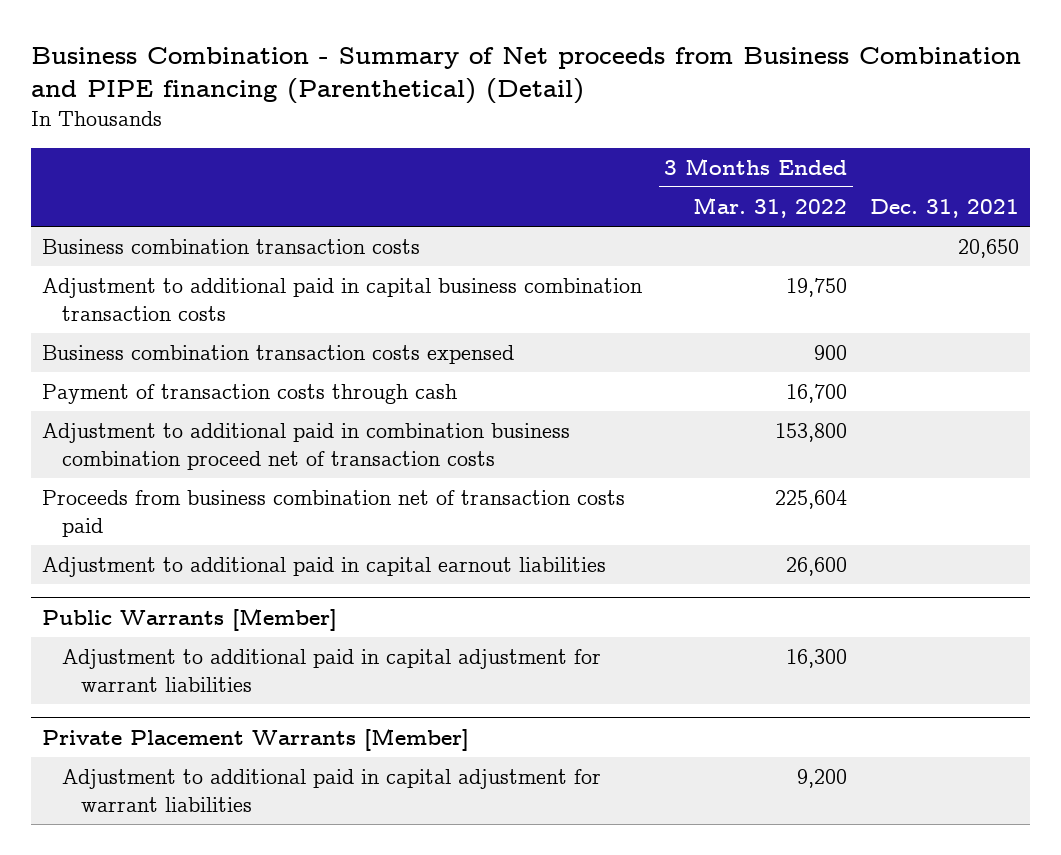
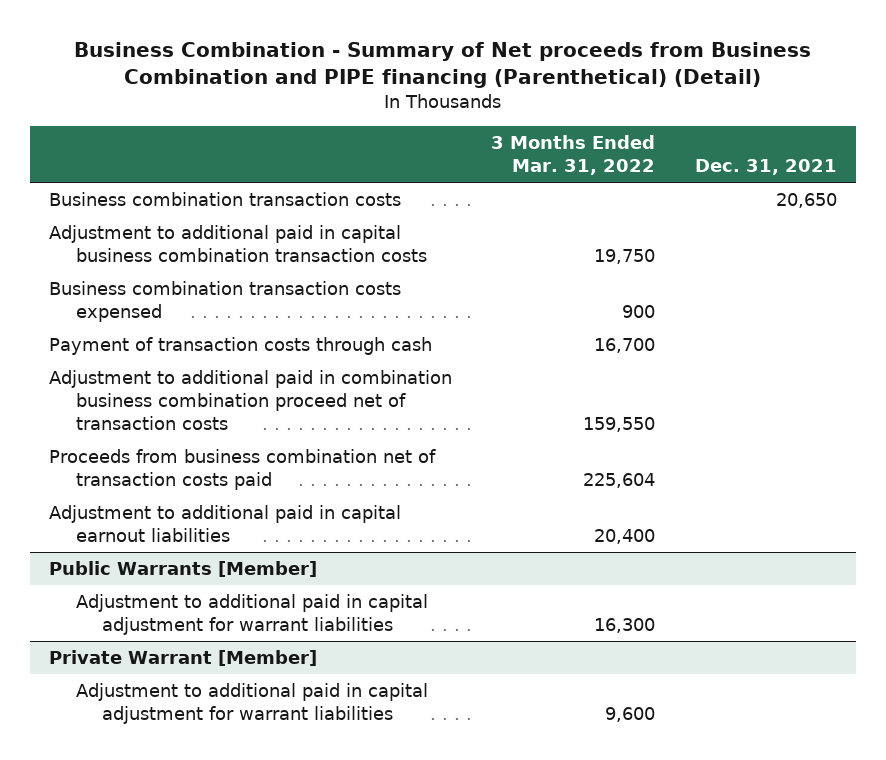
[775,422,848,442] 153,800 -> [583,416,656,432] 159,550
[786,556,848,576] 26,600 -> [594,528,656,544] 20,400
[42,727,470,751] Private Placement Warrants [Member] -> [49,650,318,667] Private Warrant [Member]
[797,768,848,788] 9,200 -> [605,706,656,722] 9,600

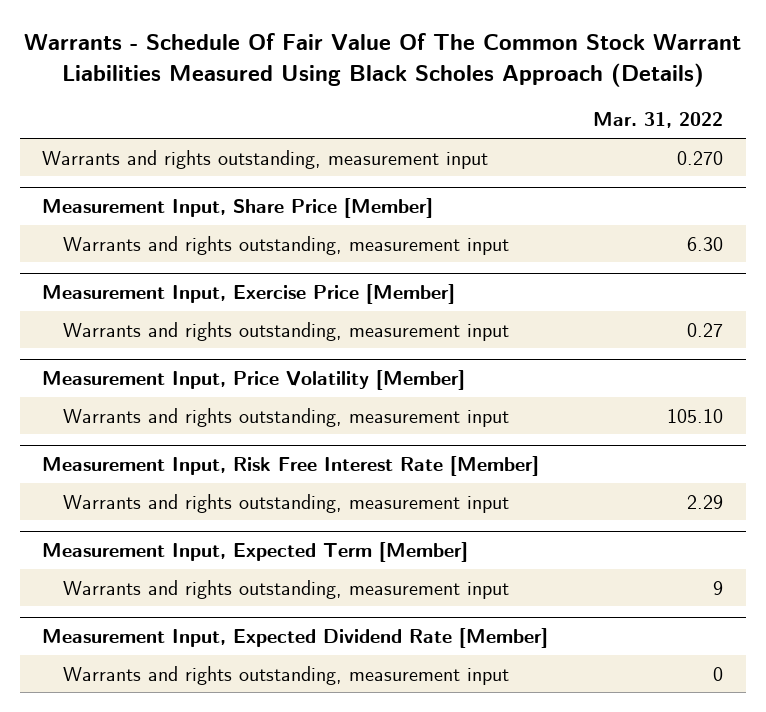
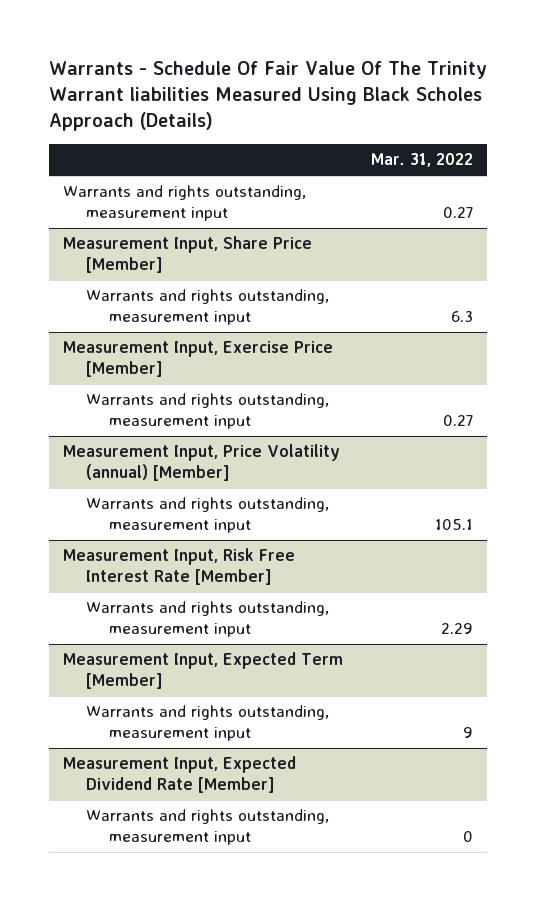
[23,33,741,88] Warrants - Schedule Of Fair Value Of The Common Stock Warrant Liabilities Measured Using Black Scholes Approach (Details) -> [48,61,487,132] Warrants - Schedule Of Fair Value Of The Trinity Warrant liabilities Measured Using Black Scholes Approach (Details)
[677,150,724,165] 0.270 -> [443,207,474,219] 0.27
[687,236,724,251] 6.30 -> [451,311,474,323] 6.3
[42,370,466,391] Measurement Input, Price Volatility [Member] -> [63,444,341,482] Measurement Input, Price Volatility (annual) [Member]
[667,408,724,423] 105.10 -> [435,519,474,531] 105.1

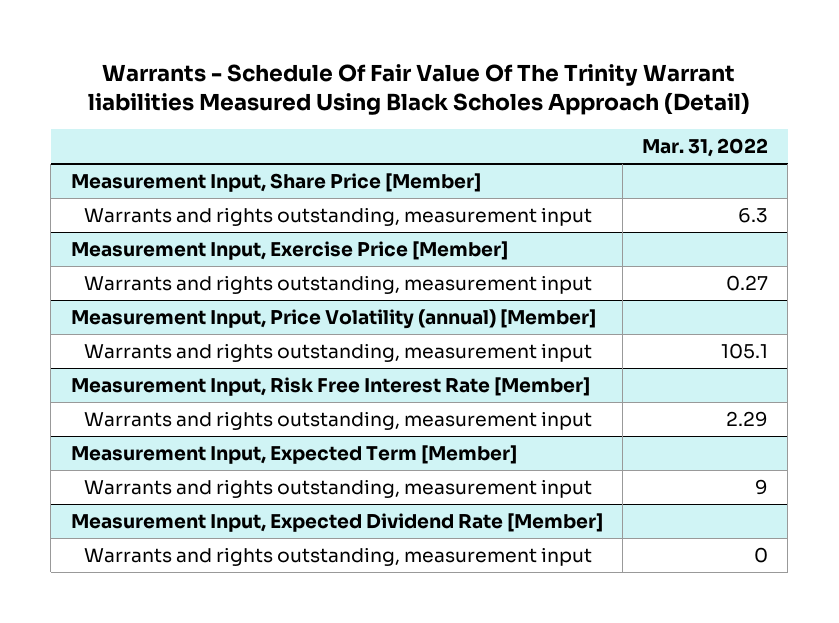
[48,61,487,132] Warrants - Schedule Of Fair Value Of The Trinity Warrant liabilities Measured Using Black Scholes Approach (Details) -> [88,63,751,116] Warrants - Schedule Of Fair Value Of The Trinity Warrant liabilities Measured Using Black Scholes Approach (Detail)
[63,185,307,222] Warrants and rights outstanding, measurement input -> none

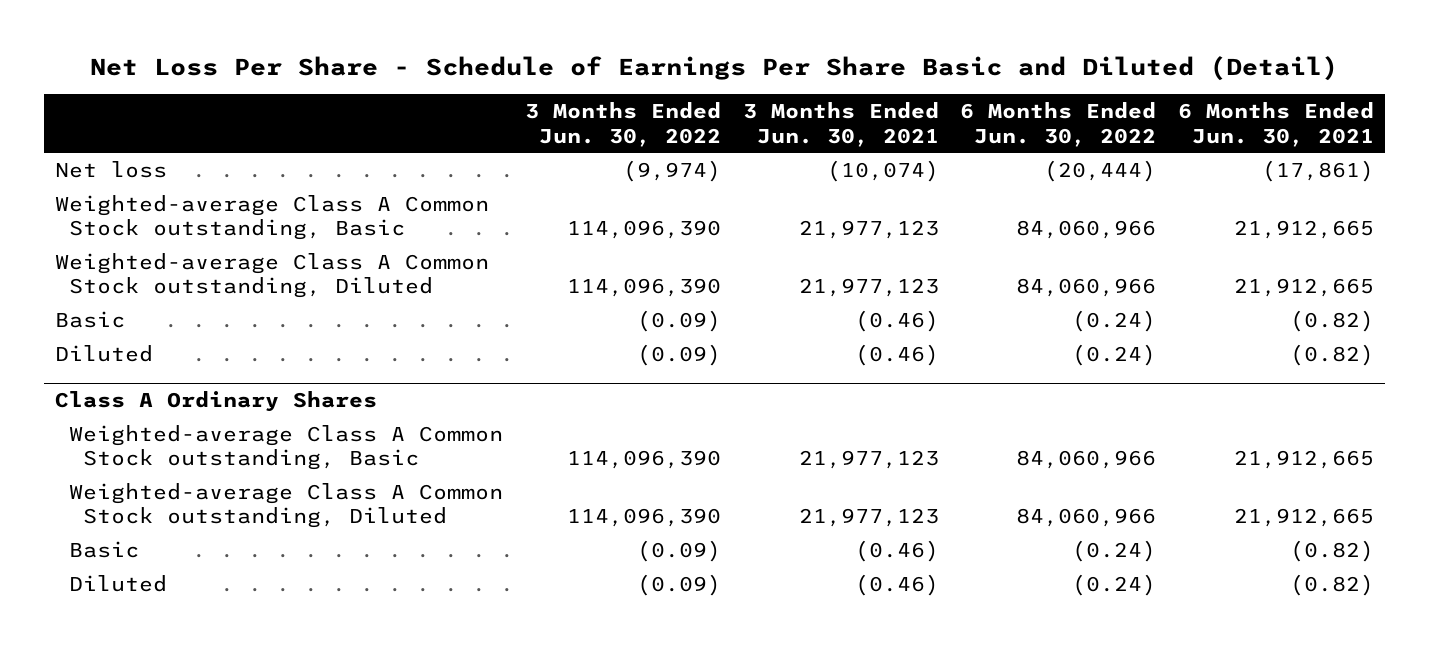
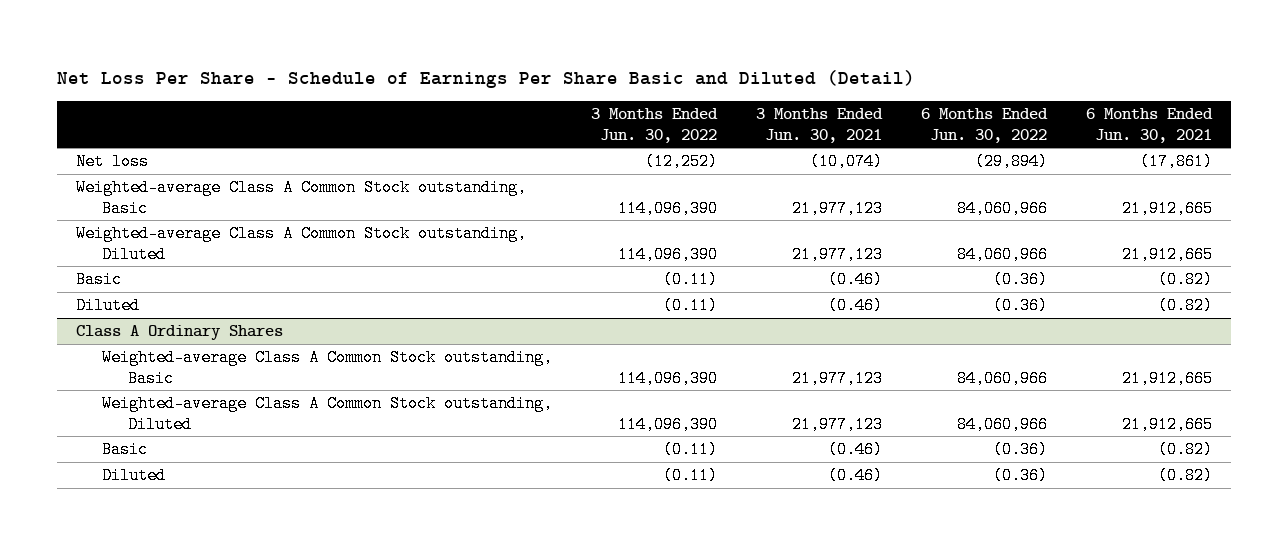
[622,159,721,182] (9,974) -> [645,153,719,171] (12,252)
[1044,159,1157,182] (20,444) -> [974,153,1048,171] (29,894)
[636,309,721,332] (0.09) -> [663,271,719,289] (0.11)
[1072,309,1157,332] (0.24) -> [992,271,1048,289] (0.36)
[636,343,721,366] (0.09) -> [663,297,719,315] (0.11)
[1072,343,1157,366] (0.24) -> [992,297,1048,315] (0.36)
[636,539,721,562] (0.09) -> [663,441,719,459] (0.11)
[1072,539,1157,562] (0.24) -> [992,441,1048,459] (0.36)
[636,573,721,596] (0.09) -> [663,467,719,485] (0.11)
[1072,573,1157,596] (0.24) -> [992,467,1048,485] (0.36)

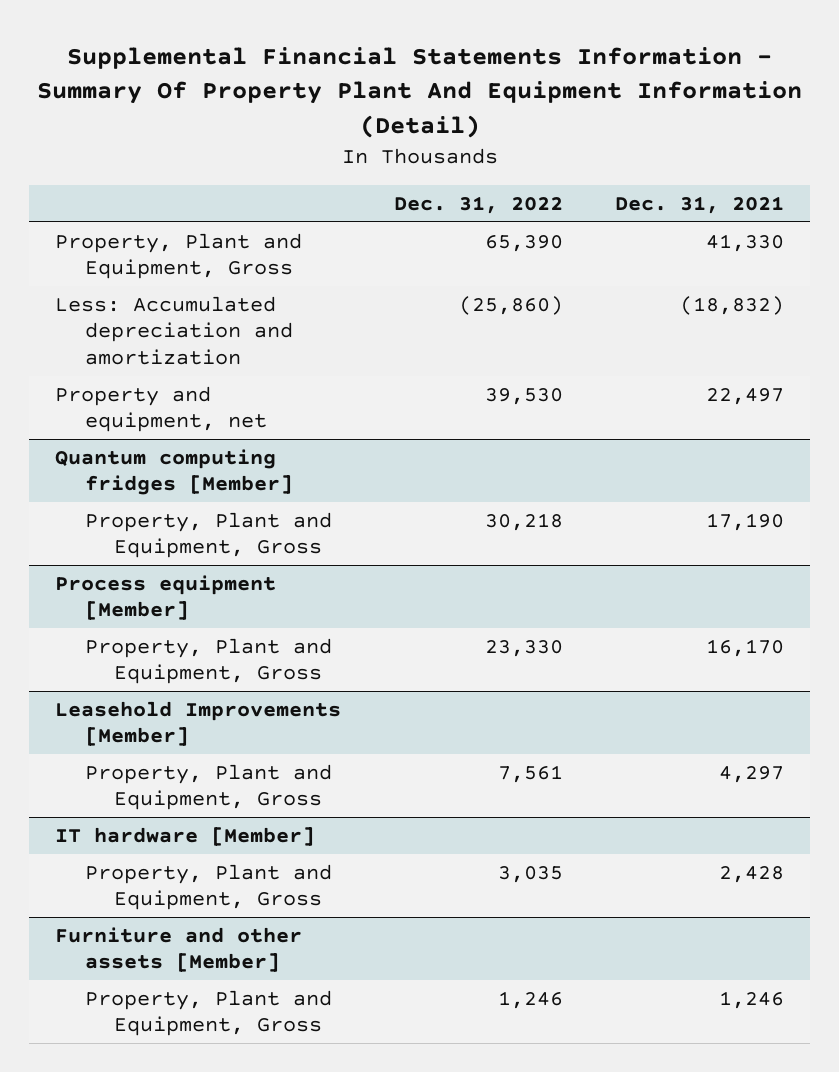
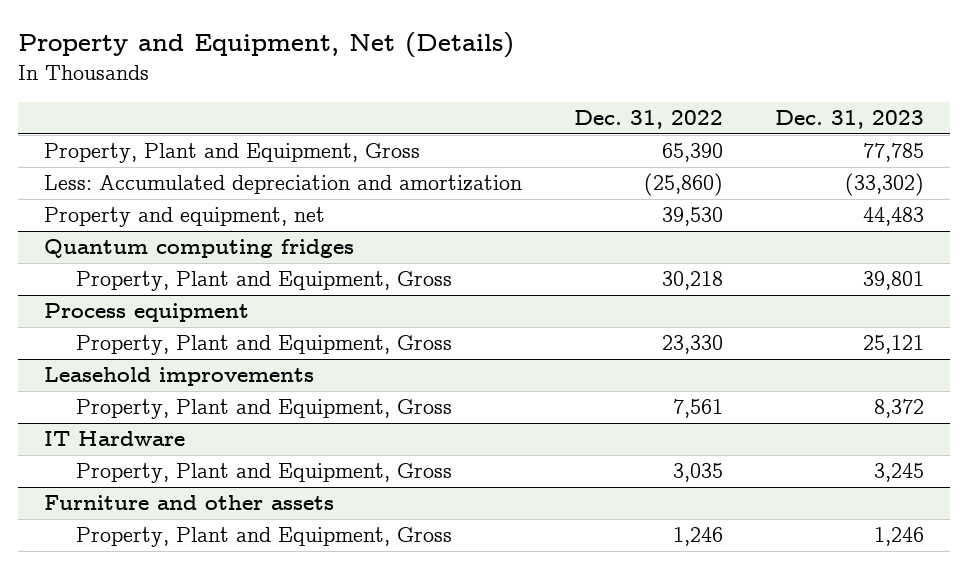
[36,46,802,138] Supplemental Financial Statements Information - Summary Of Property Plant And Equipment Information (Detail) -> [18,32,515,59] Property and Equipment, Net (Details)
[614,195,784,214] Dec. 31, 2021 -> none
none -> [775,110,925,130] Dec. 31, 2023
[55,448,293,496] Quantum computing fridges [Member] -> [44,239,355,259] Quantum computing fridges
[55,574,277,621] Process equipment [Member] -> [44,303,250,323] Process equipment
[55,700,342,747] Leasehold Improvements [Member] -> [44,367,315,387] Leasehold improvements
[55,826,316,846] IT hardware [Member] -> [44,431,186,447] IT Hardware
[55,926,303,973] Furniture and other assets [Member] -> [44,495,335,511] Furniture and other assets

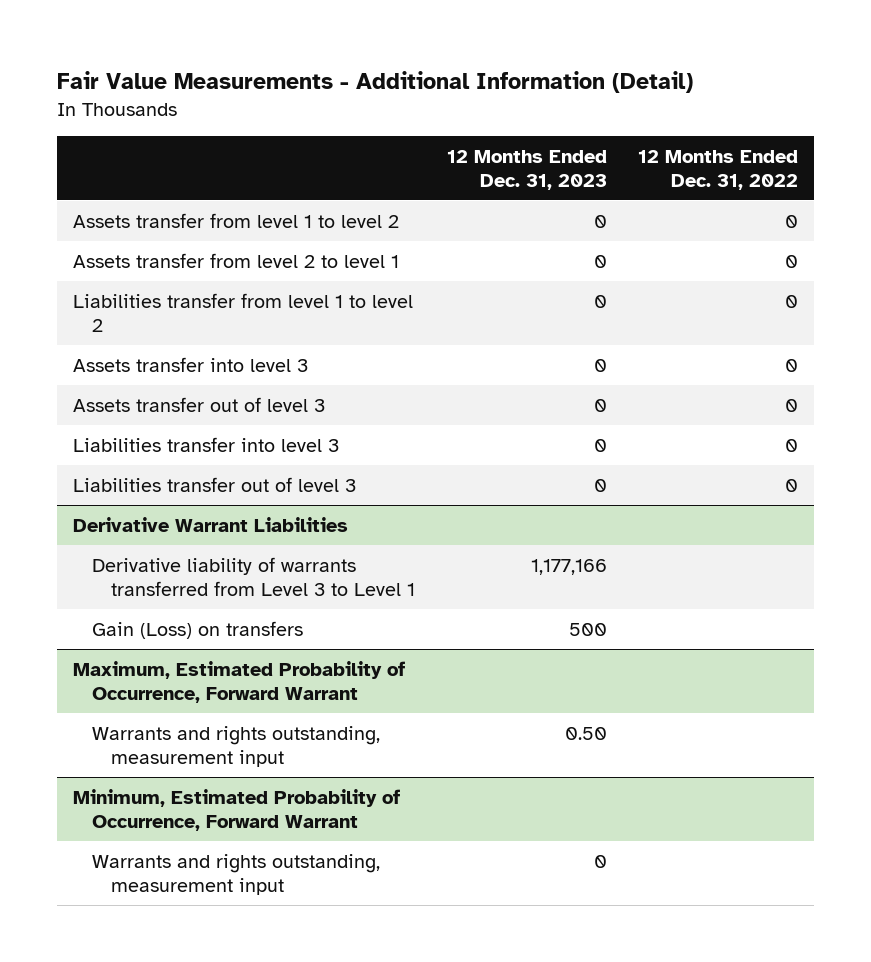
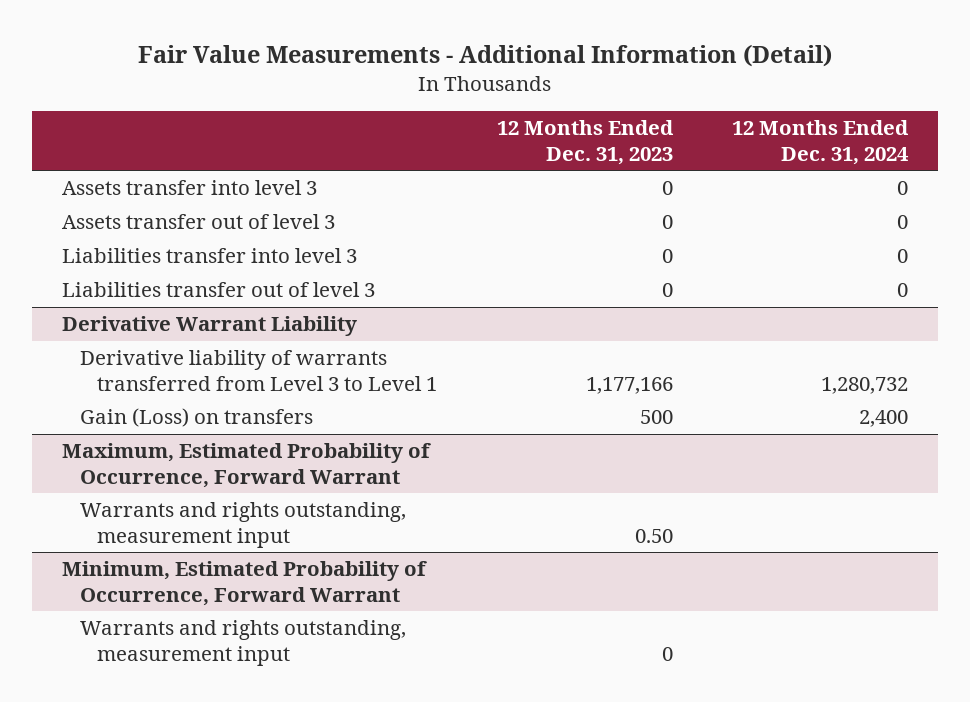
[638,149,799,190] 12 Months Ended Dec. 31, 2022 -> none
none -> [732,120,910,165] 12 Months Ended Dec. 31, 2024
[73,212,400,228] Assets transfer from level 1 to level 2 -> none
[73,252,400,268] Assets transfer from level 2 to level 1 -> none
[73,292,414,332] Liabilities transfer from level 1 to level 2 -> none
[73,516,349,532] Derivative Warrant Liabilities -> [61,316,357,337] Derivative Warrant Liability

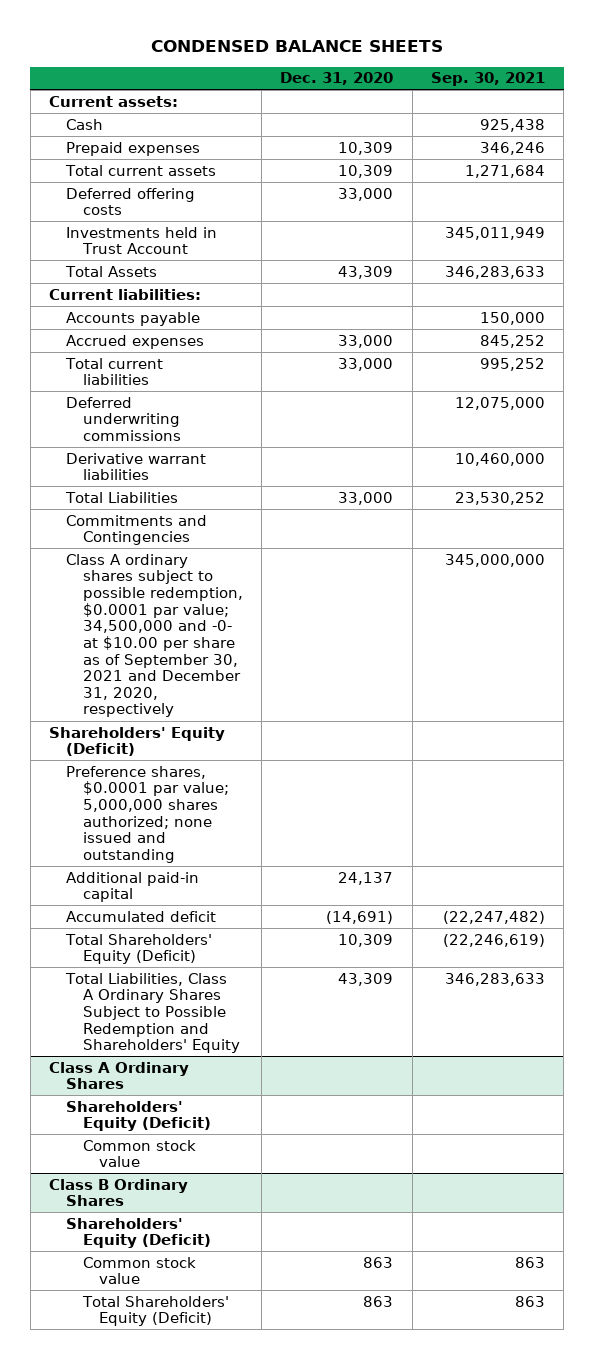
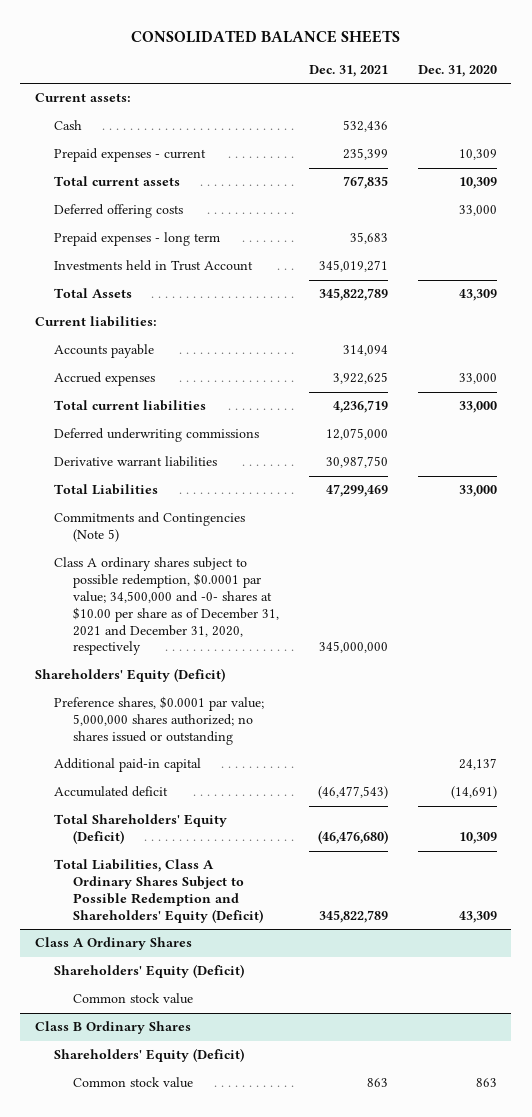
[150,40,443,53] CONDENSED BALANCE SHEETS -> [130,29,400,43] CONSOLIDATED BALANCE SHEETS
[431,72,546,87] Sep. 30, 2021 -> none
none -> [308,64,388,77] Dec. 31, 2021
[65,141,200,156] Prepaid expenses -> [54,148,207,163] Prepaid expenses - current
none -> [54,232,221,247] Prepaid expenses - long term
[65,514,207,546] Commitments and Contingencies -> [54,512,246,543] Commitments and Contingencies (Note 5)
[65,553,243,718] Class A ordinary shares subject to possible redemption, $0.0001 par value; 34,500,000 and -0- at $10.00 per share as of September 30, 2021 and December 31, 2020, respectively -> [54,557,280,656] Class A ordinary shares subject to possible redemption, $0.0001 par value; 34,500,000 and -0- shares at $10.00 per share as of December 31, 2021 and December 31, 2020, respectively
[65,765,229,863] Preference shares, $0.0001 par value; 5,000,000 shares authorized; none issued and outstanding -> [54,696,265,745] Preference shares, $0.0001 par value; 5,000,000 shares authorized; no shares issued or outstanding
[64,972,240,1054] Total Liabilities, Class A Ordinary Shares Subject to Possible Redemption and Shareholders' Equity -> [54,859,264,923] Total Liabilities, Class A Ordinary Shares Subject to Possible Redemption and Shareholders' Equity (Deficit)
[81,1295,229,1327] Total Shareholders' Equity (Deficit) -> none

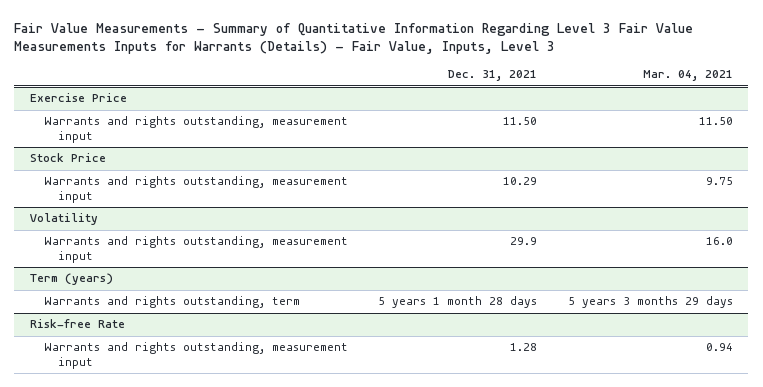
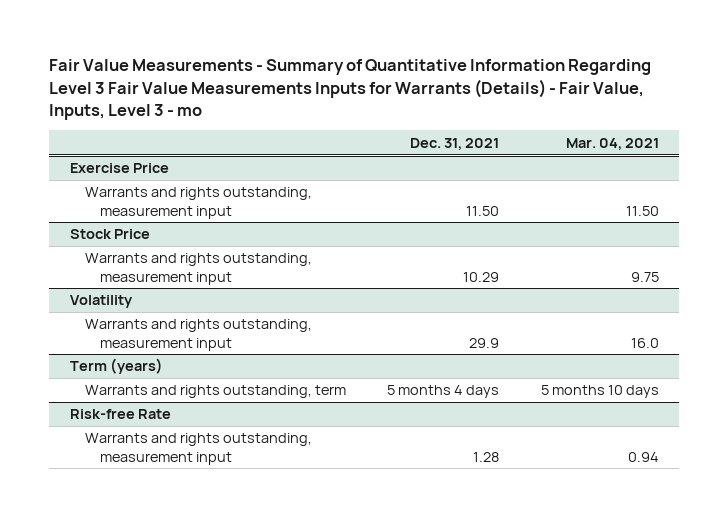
[14,22,694,54] Fair Value Measurements - Summary of Quantitative Information Regarding Level 3 Fair Value Measurements Inputs for Warrants (Details) - Fair Value, Inputs, Level 3 -> [48,59,651,120] Fair Value Measurements - Summary of Quantitative Information Regarding Level 3 Fair Value Measurements Inputs for Warrants (Details) - Fair Value, Inputs, Level 3 - mo
[378,296,538,309] 5 years 1 month 28 days -> [387,385,500,399] 5 months 4 days
[568,296,734,309] 5 years 3 months 29 days -> [540,385,659,399] 5 months 10 days

